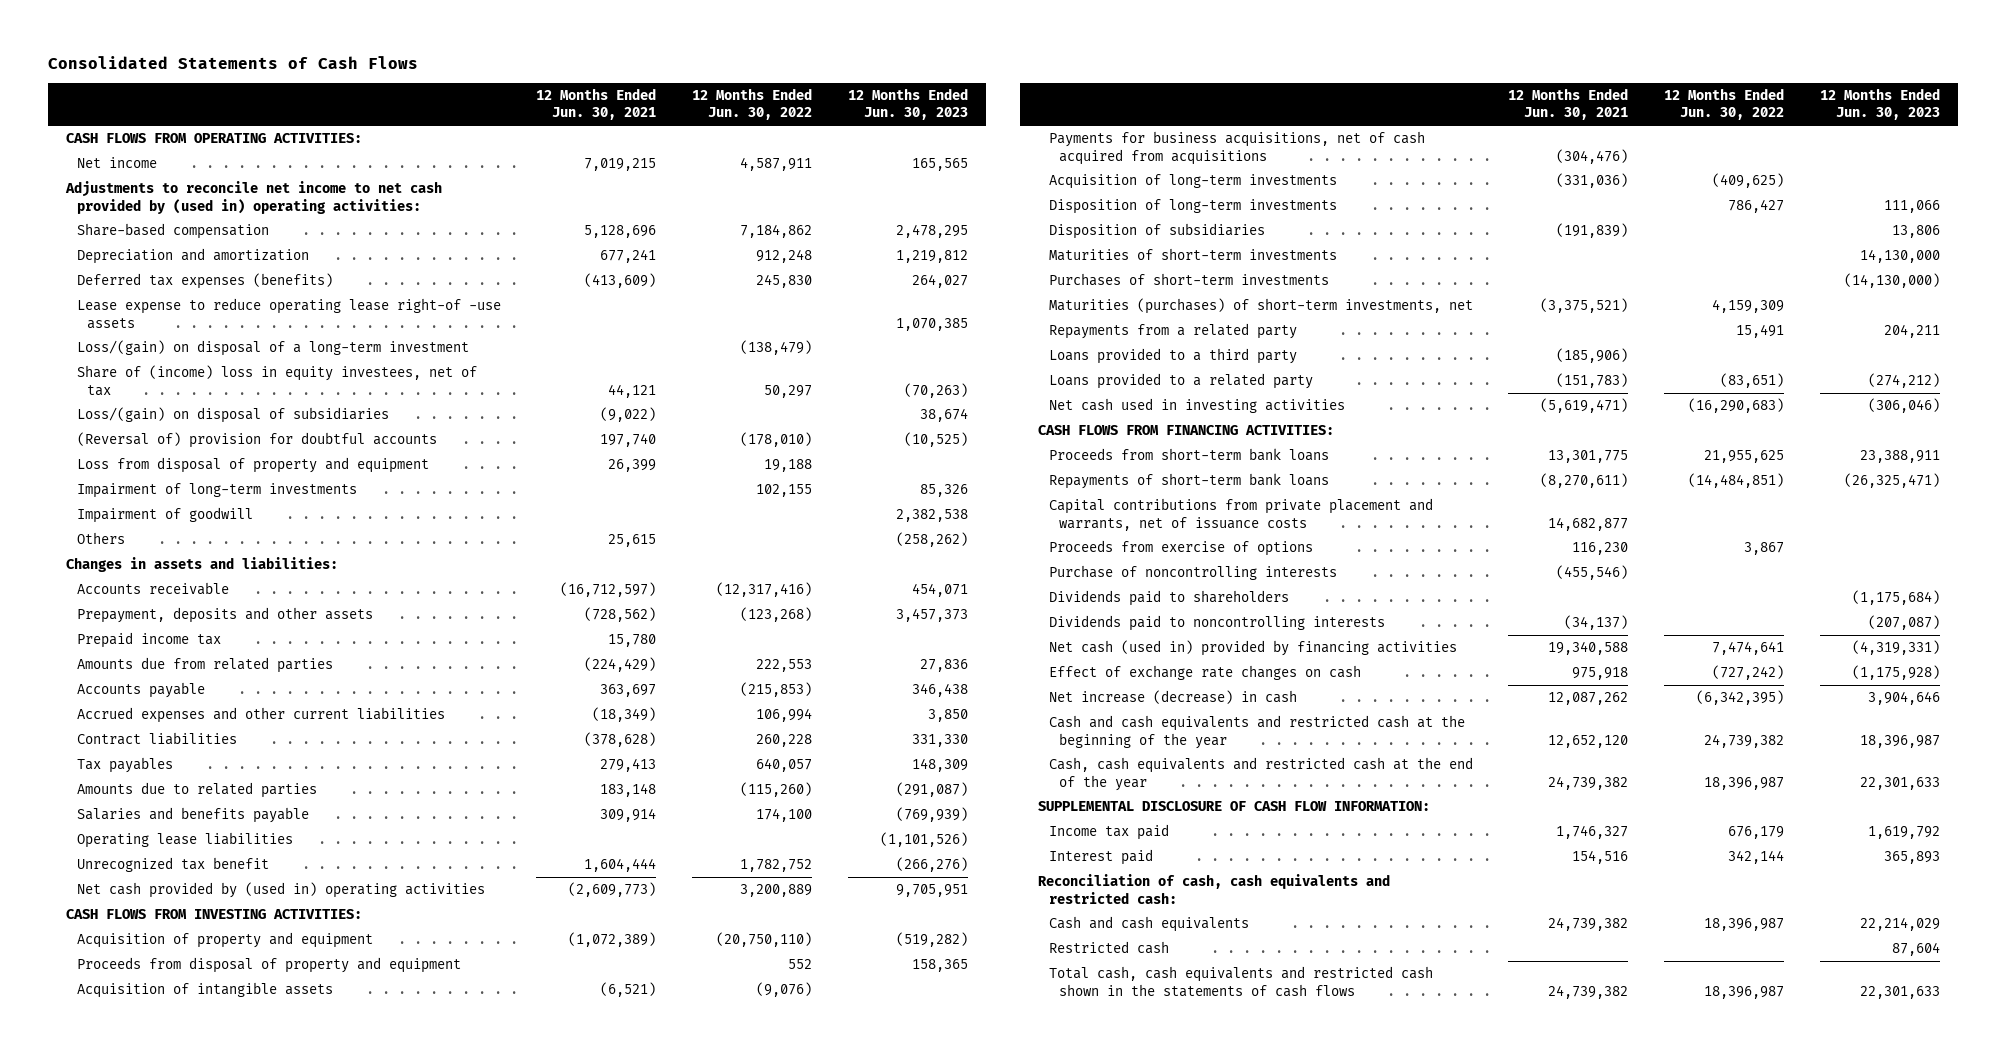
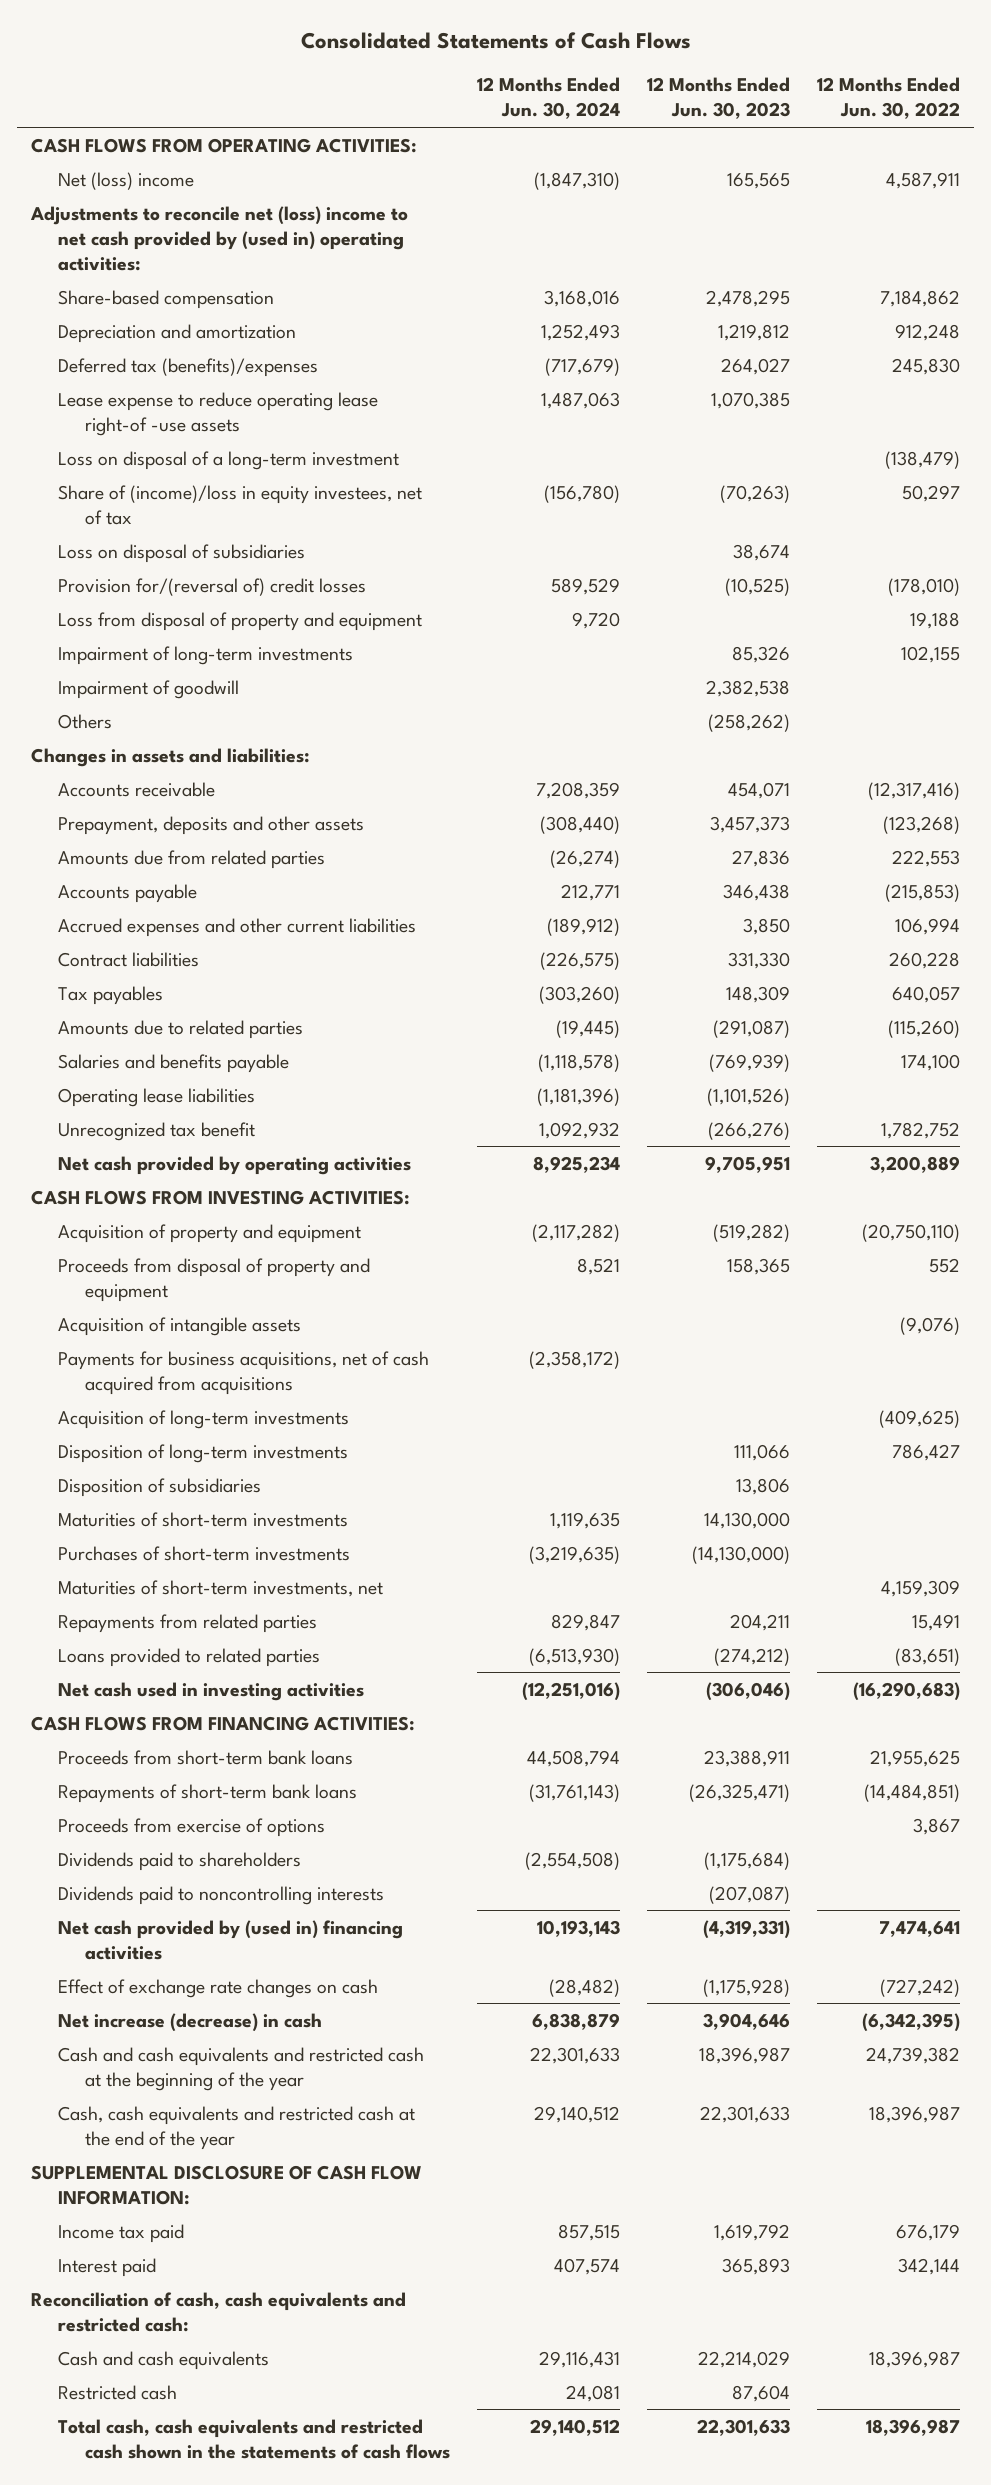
[536,88,657,121] 12 Months Ended Jun. 30, 2021 -> none
none -> [477,77,621,120] 12 Months Ended Jun. 30, 2024
[76,157,157,169] Net income -> [58,171,195,190] Net (loss) income
[64,181,442,214] Adjustments to reconcile net income to net cash provided by (used in) operating activities: -> [29,205,408,271] Adjustments to reconcile net (loss) income to net cash provided by (used in) operating activities:
[76,273,333,290] Deferred tax expenses (benefits) -> [58,357,319,377] Deferred tax (benefits)/expenses
[76,340,469,357] Loss/(gain) on disposal of a long-term investment -> [58,450,400,470] Loss on disposal of a long-term investment
[76,365,477,396] Share of (income) loss in equity investees, net of tax -> [58,484,423,525] Share of (income)/loss in equity investees, net of tax
[76,407,389,424] Loss/(gain) on disposal of subsidiaries -> [58,543,306,563] Loss on disposal of subsidiaries
[76,432,437,449] (Reversal of) provision for doubtful accounts -> [58,577,367,596] Provision for/(reversal of) credit losses
[76,632,221,649] Prepaid income tax -> none
[76,882,485,899] Net cash provided by (used in) operating activities -> [58,1155,412,1175] Net cash provided by operating activities
[1048,348,1297,365] Loans provided to a third party -> none
[1048,298,1473,315] Maturities (purchases) of short-term investments, net -> [58,1579,384,1597] Maturities of short-term investments, net
[1048,323,1297,340] Repayments from a related party -> [58,1613,318,1633] Repayments from related parties
[1048,373,1313,390] Loans provided to a related party -> [58,1647,321,1667] Loans provided to related parties
[1048,498,1433,531] Capital contributions from private placement and warrants, net of issuance costs -> none
[1048,565,1337,581] Purchase of noncontrolling interests -> none
[1048,640,1457,657] Net cash (used in) provided by financing activities -> [58,1919,404,1960] Net cash provided by (used in) financing activities

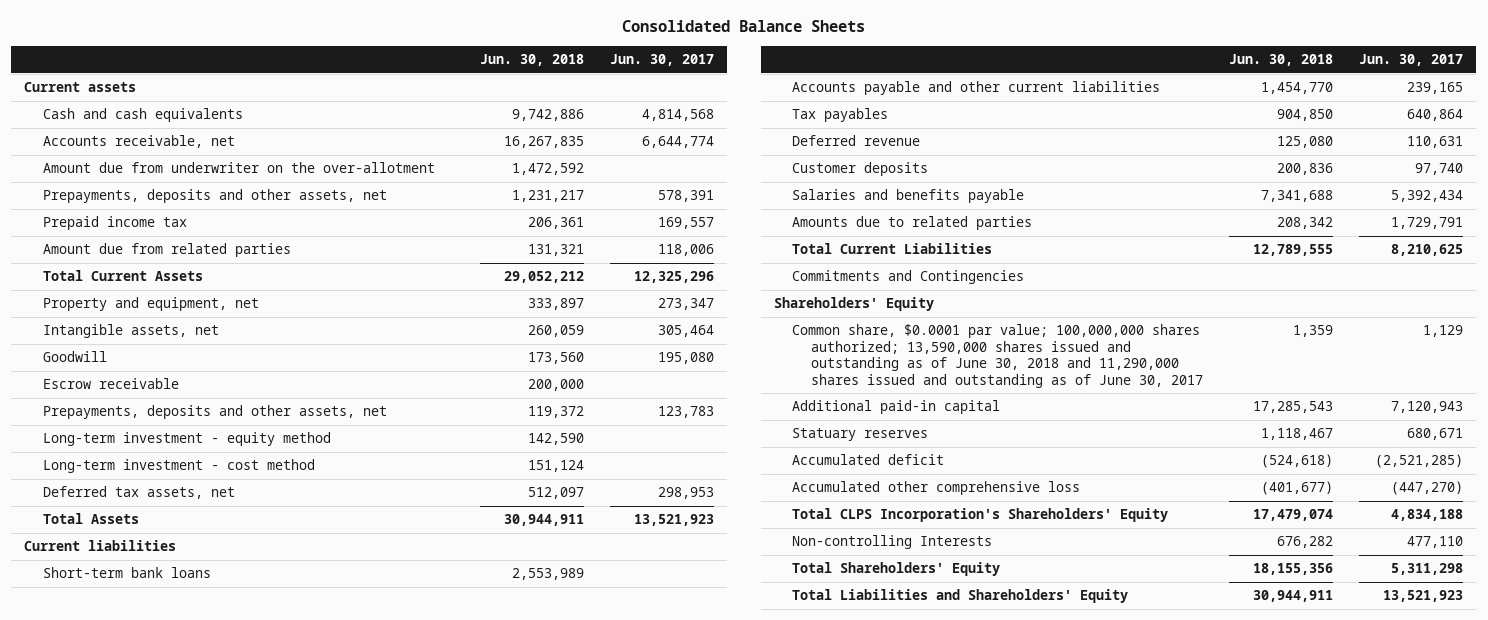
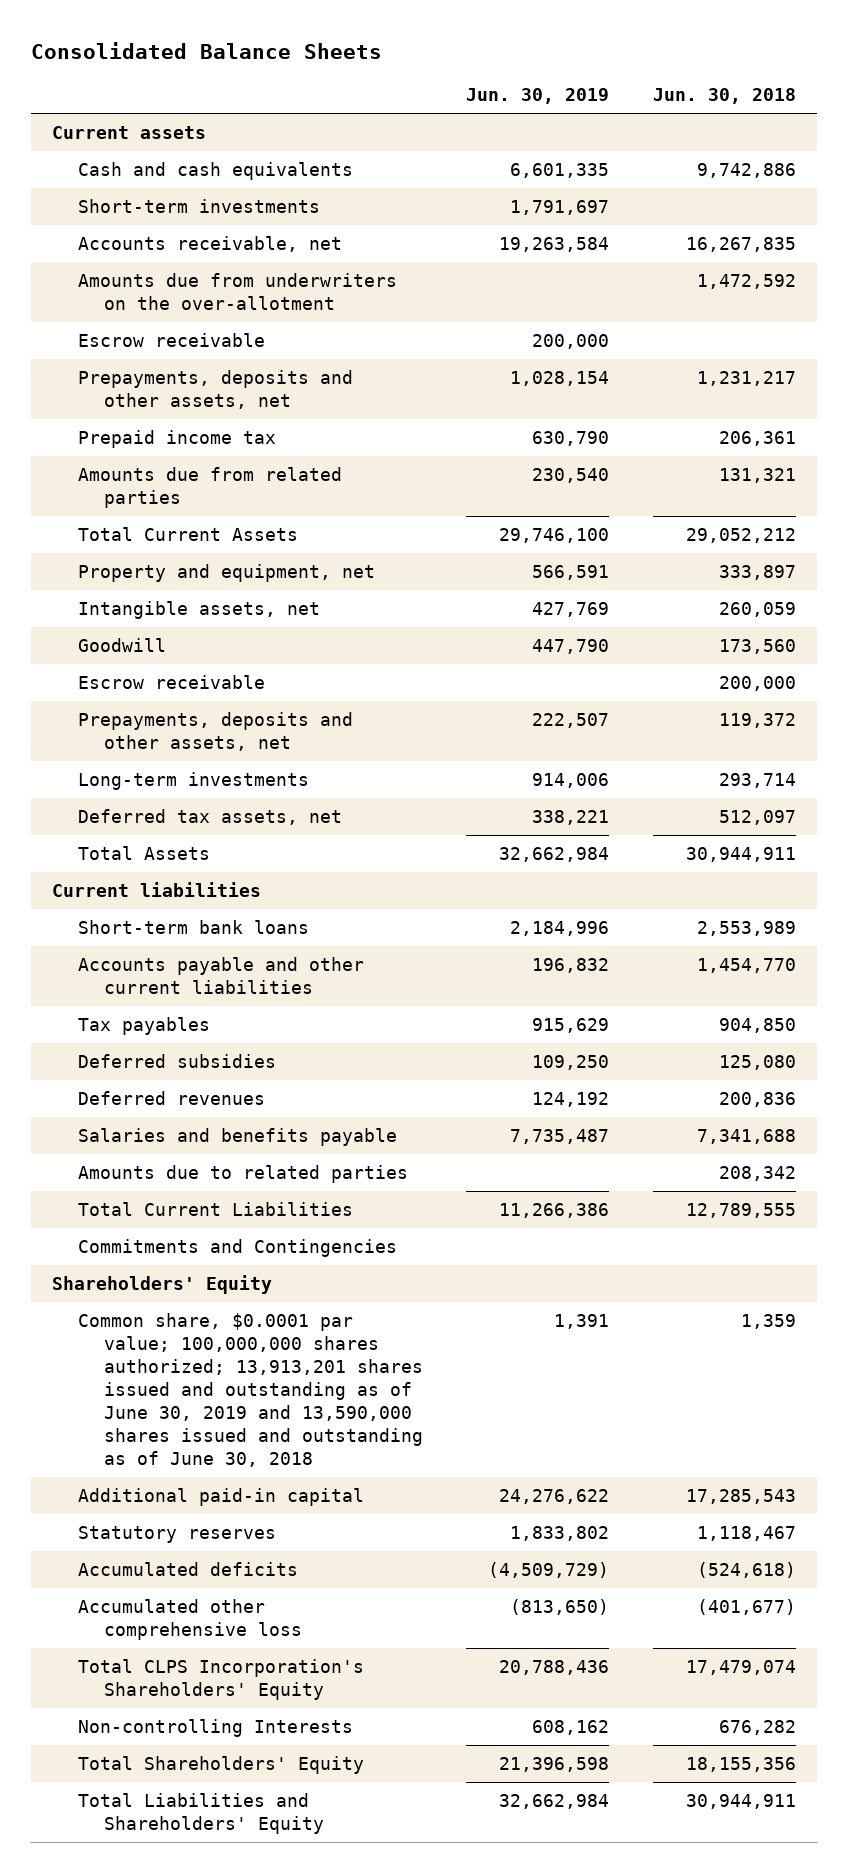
[609,53,714,66] Jun. 30, 2017 -> none
none -> [466,88,610,105] Jun. 30, 2019
none -> [78,198,321,213] Short-term investments
[42,162,435,174] Amount due from underwriter on the over-allotment -> [78,272,398,310] Amounts due from underwriters on the over-allotment
none -> [78,332,266,347] Escrow receivable
[42,243,291,258] Amount due from related parties -> [78,466,343,508] Amounts due from related parties
[42,459,315,474] Long-term investment - cost method -> none
[42,432,331,447] Long-term investment - equity method -> [78,771,310,790] Long-term investments
[527,433,584,446] 142,590 -> [718,772,796,788] 293,714
[792,162,929,177] Customer deposits -> none
none -> [78,1053,277,1068] Deferred subsidies
[792,135,921,147] Deferred revenue -> [78,1090,266,1105] Deferred revenues
[1277,136,1334,149] 125,080 -> [718,1091,796,1107] 200,836
[792,324,1203,388] Common share, $0.0001 par value; 100,000,000 shares authorized; 13,590,000 shares issued and outstanding as of June 30, 2018 and 11,290,000 shares issued and outstanding as of June 30, 2017 -> [78,1312,424,1467] Common share, $0.0001 par value; 100,000,000 shares authorized; 13,913,201 shares issued and outstanding as of June 30, 2019 and 13,590,000 shares issued and outstanding as of June 30, 2018
[792,428,929,442] Statuary reserves -> [78,1525,277,1543] Statutory reserves
[792,454,945,466] Accumulated deficit -> [78,1561,299,1576] Accumulated deficits

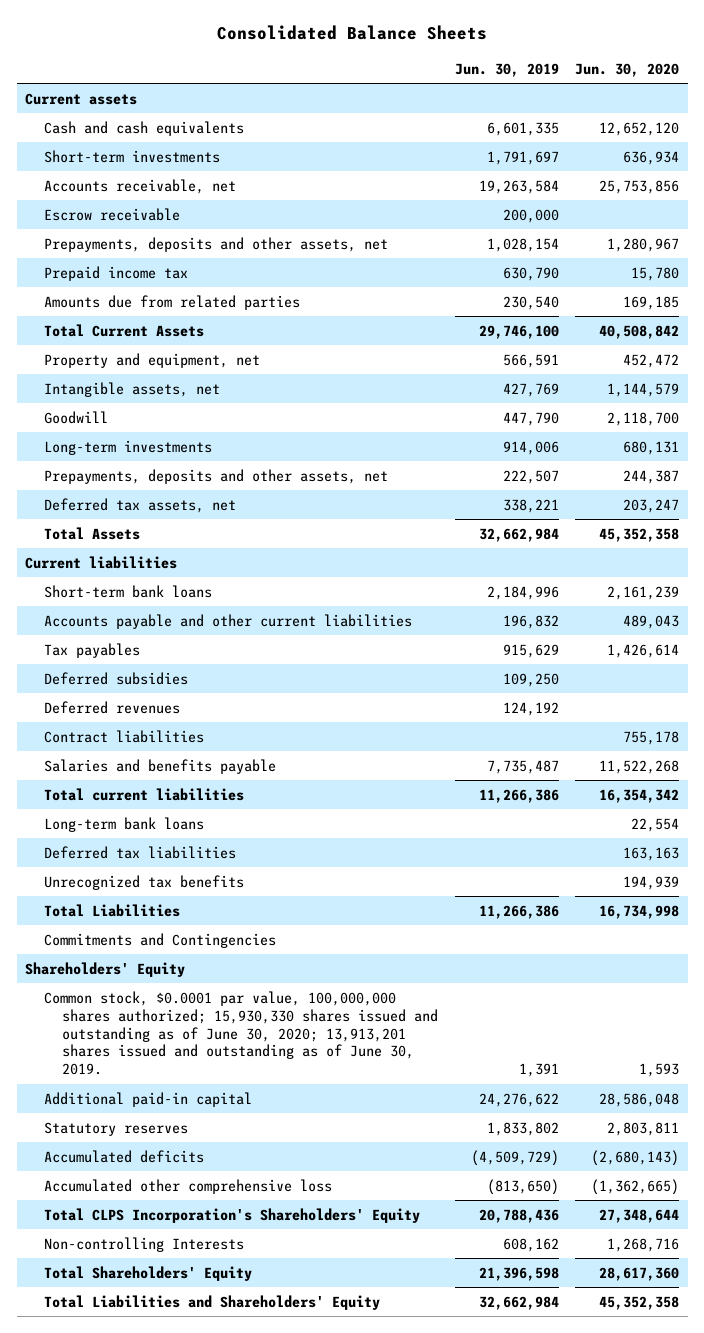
[652,88,796,105] Jun. 30, 2018 -> none
none -> [575,62,680,77] Jun. 30, 2020
[78,272,398,310] Amounts due from underwriters on the over-allotment -> none
[78,674,266,689] Escrow receivable -> none
[78,711,354,751] Prepayments, deposits and other assets, net -> [43,468,388,484] Prepayments, deposits and other assets, net
none -> [43,729,204,743] Contract liabilities
[78,1164,409,1183] Amounts due to related parties -> none
[78,1201,354,1216] Total Current Liabilities -> [43,787,244,801] Total current liabilities
none -> [43,816,204,832] Long-term bank loans
none -> [43,845,236,859] Deferred tax liabilities
none -> [43,874,244,890] Unrecognized tax benefits
none -> [43,903,180,917] Total Liabilities
[78,1312,424,1467] Common share, $0.0001 par value; 100,000,000 shares authorized; 13,913,201 shares issued and outstanding as of June 30, 2019 and 13,590,000 shares issued and outstanding as of June 30, 2018 -> [43,990,439,1076] Common stock, $0.0001 par value, 100,000,000 shares authorized; 15,930,330 shares issued and outstanding as of June 30, 2020; 13,913,201 shares issued and outstanding as of June 30, 2019.

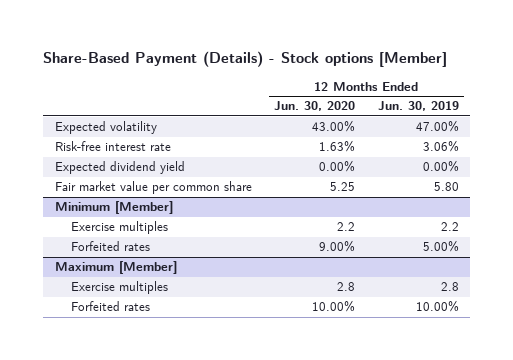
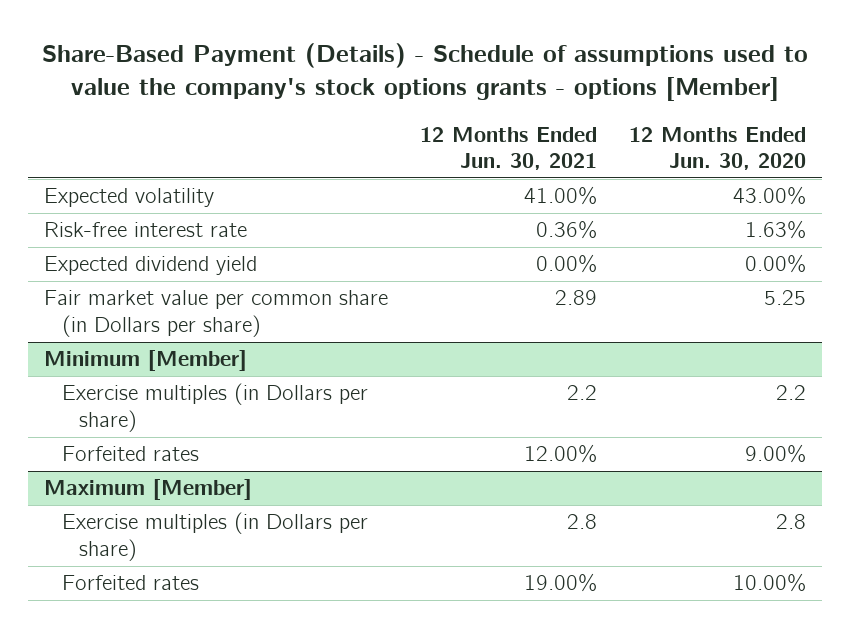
[43,51,448,68] Share-Based Payment (Details) - Stock options [Member] -> [42,42,809,102] Share-Based Payment (Details) - Schedule of assumptions used to value the company's stock options grants - options [Member]
[377,101,459,112] Jun. 30, 2019 -> none
none -> [420,126,598,171] 12 Months Ended Jun. 30, 2021
[54,181,252,195] Fair market value per common share -> [44,290,389,338] Fair market value per common share (in Dollars per share)
[71,221,169,235] Exercise multiples -> [61,383,368,433] Exercise multiples (in Dollars per share)
[71,281,169,295] Exercise multiples -> [61,512,368,562] Exercise multiples (in Dollars per share)

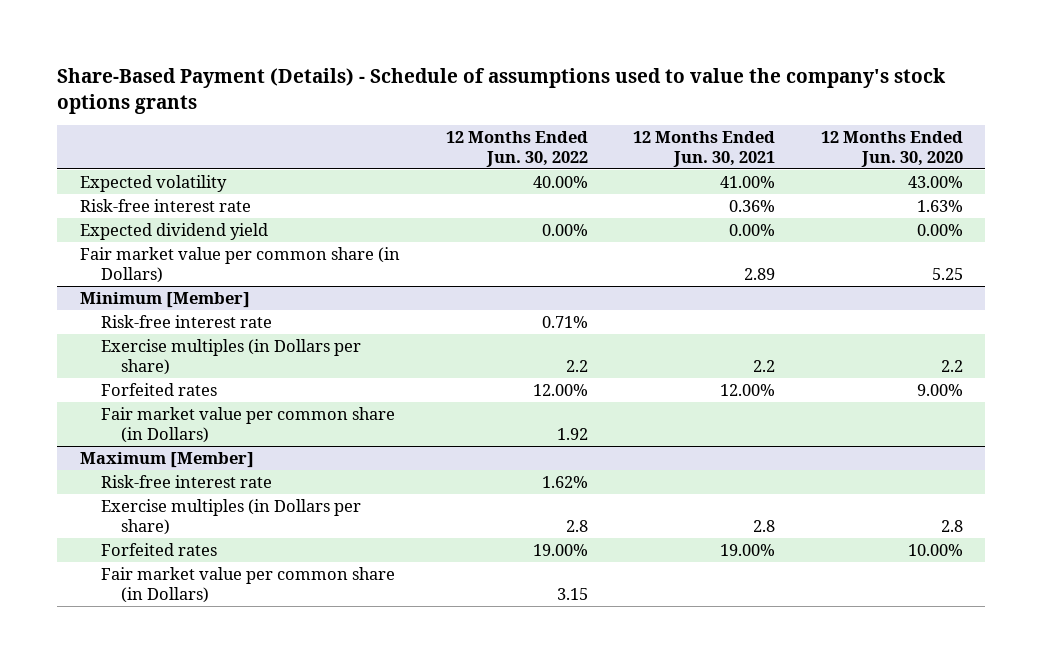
[42,42,809,102] Share-Based Payment (Details) - Schedule of assumptions used to value the company's stock options grants - options [Member] -> [57,67,947,114] Share-Based Payment (Details) - Schedule of assumptions used to value the company's stock options grants
none -> [445,130,588,167] 12 Months Ended Jun. 30, 2022
[44,290,389,338] Fair market value per common share (in Dollars per share) -> [80,247,401,283] Fair market value per common share (in Dollars)
none -> [100,315,272,329] Risk-free interest rate
none -> [100,407,395,443] Fair market value per common share (in Dollars)
none -> [100,475,272,489] Risk-free interest rate
none -> [100,567,395,603] Fair market value per common share (in Dollars)

